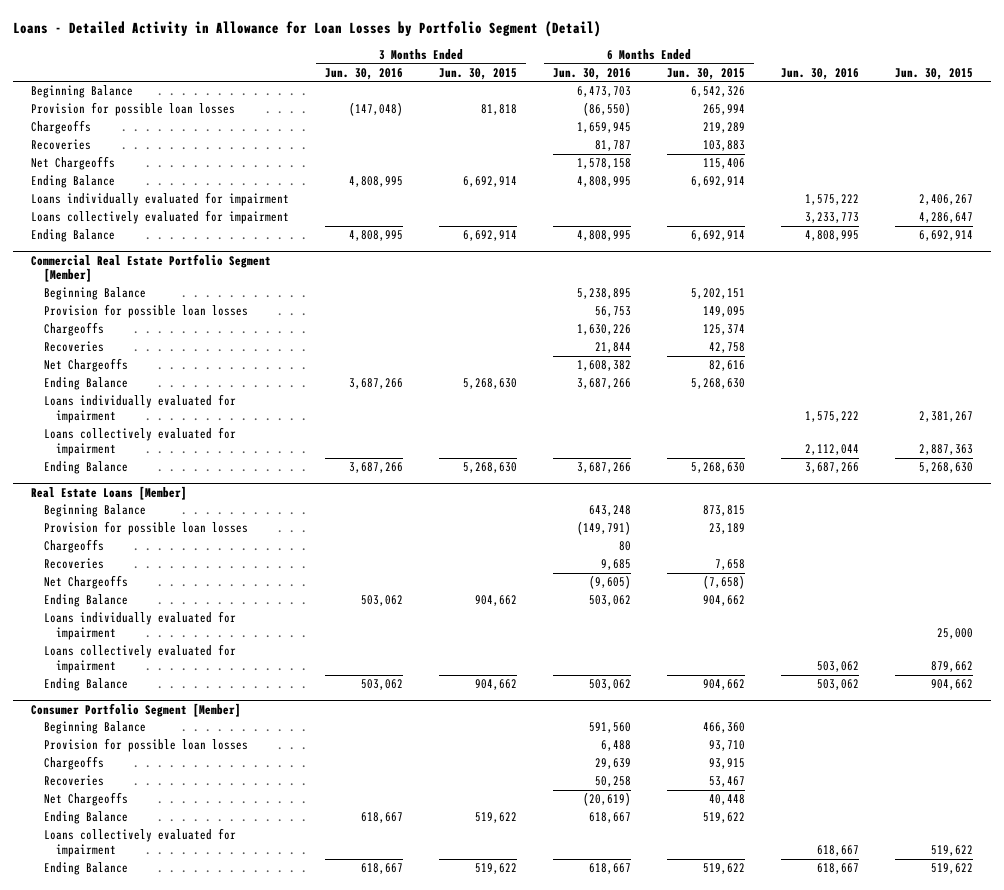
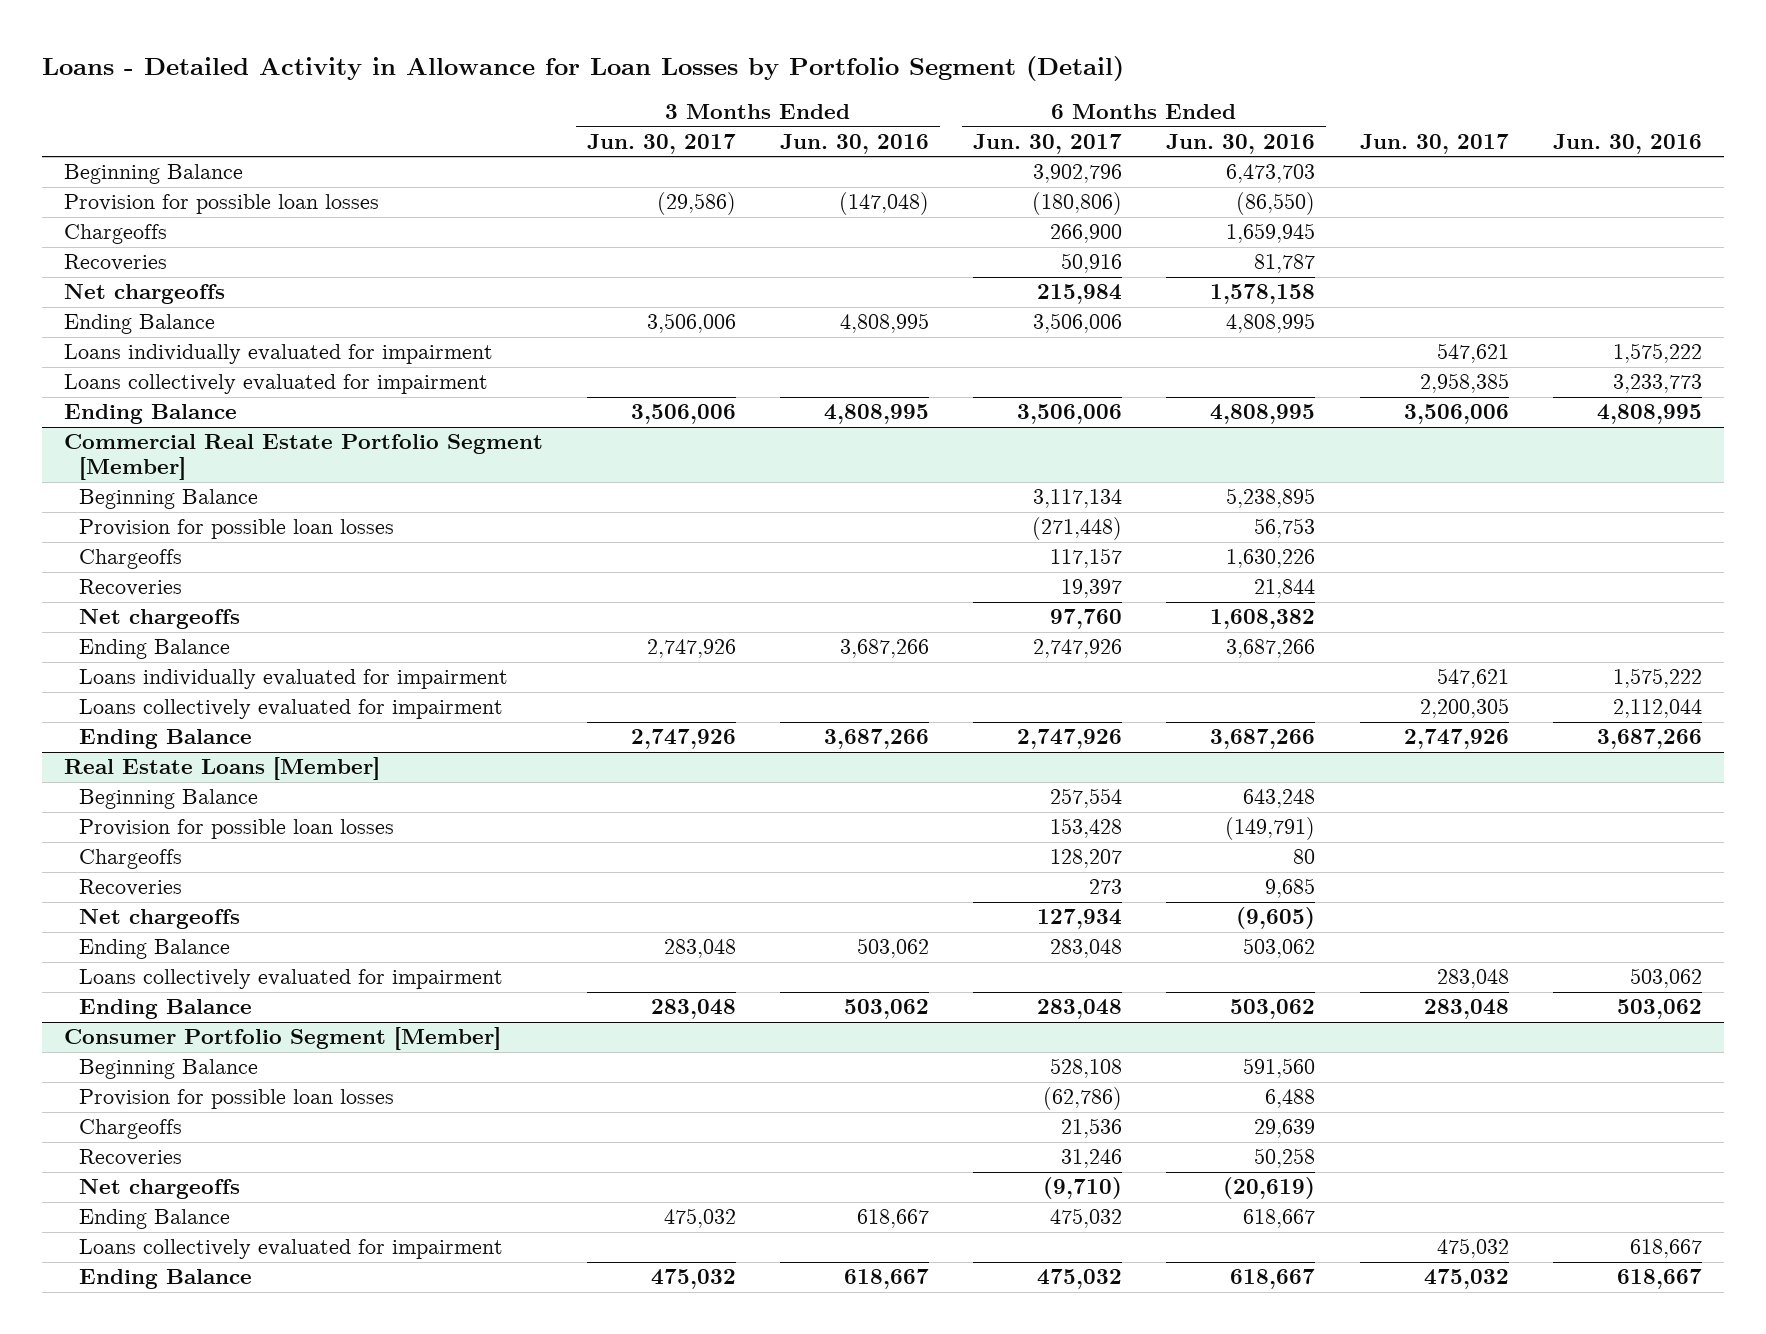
[439,67,518,80] Jun. 30, 2015 -> none
[667,67,746,80] Jun. 30, 2015 -> none
[895,67,974,80] Jun. 30, 2015 -> none
none -> [587,133,737,154] Jun. 30, 2017
none -> [973,133,1123,154] Jun. 30, 2017
none -> [1359,133,1509,154] Jun. 30, 2017
[31,156,116,171] Net Chargeoffs -> [63,284,225,305] Net chargeoffs
[43,358,128,373] Net Chargeoffs -> [79,609,241,630] Net chargeoffs
[43,575,128,590] Net Chargeoffs -> [79,909,241,930] Net chargeoffs
[43,611,236,641] Loans individually evaluated for impairment -> none
[43,792,128,807] Net Chargeoffs -> [79,1179,241,1200] Net chargeoffs

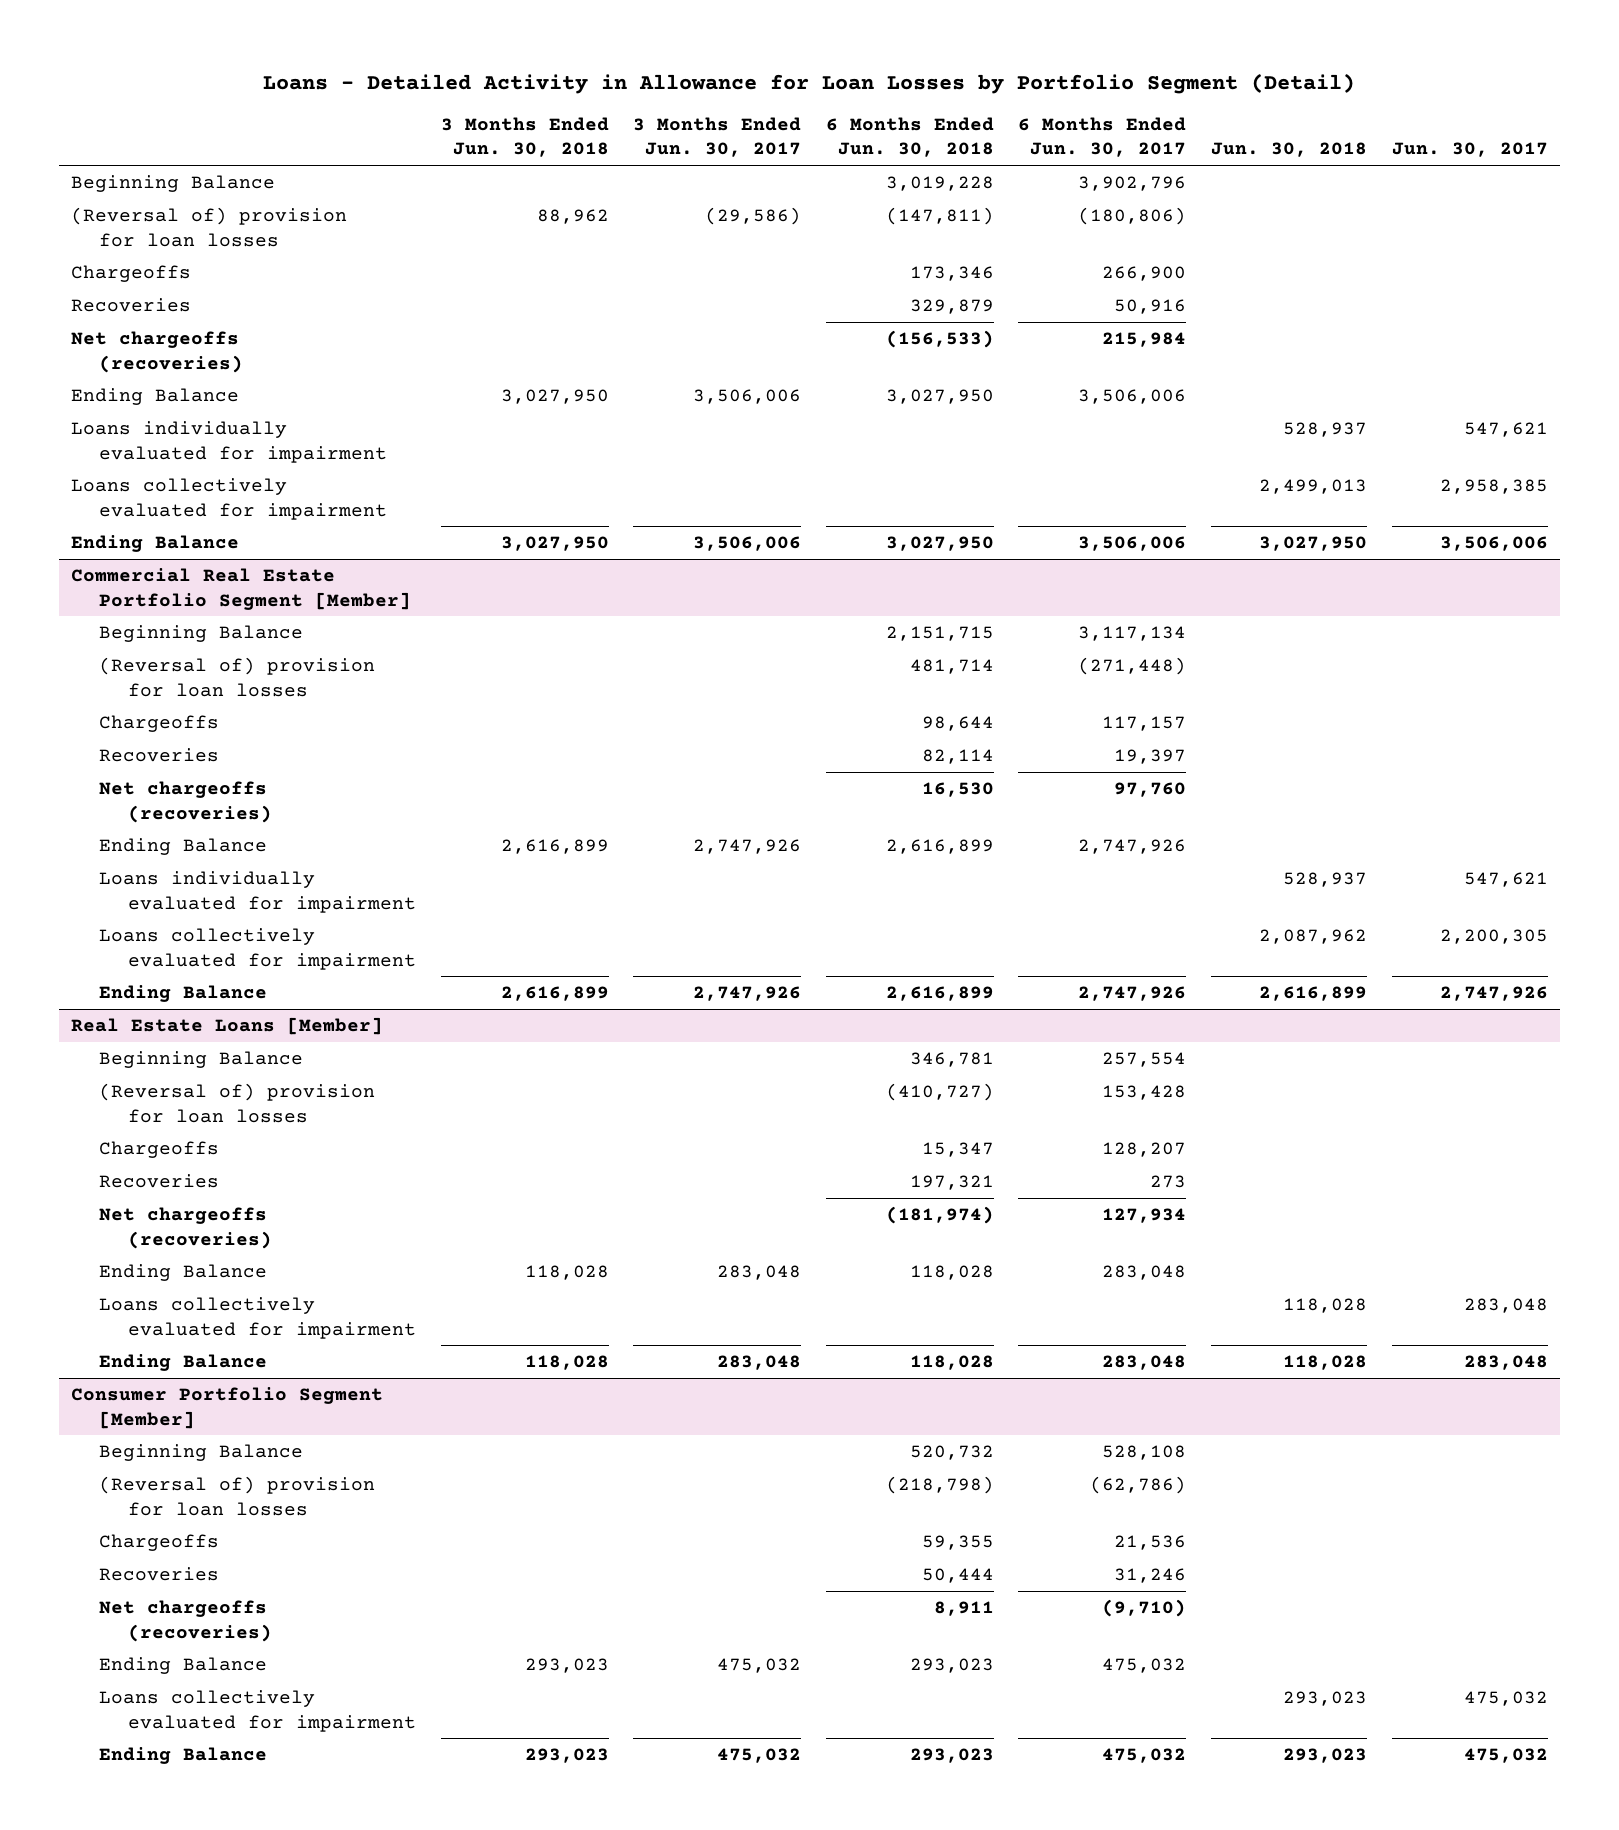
[780,133,930,154] Jun. 30, 2016 -> none
[1166,133,1316,154] Jun. 30, 2016 -> none
[1552,133,1702,154] Jun. 30, 2016 -> none
none -> [440,117,609,158] 3 Months Ended Jun. 30, 2018
none -> [825,117,994,158] 6 Months Ended Jun. 30, 2018
none -> [1211,142,1368,158] Jun. 30, 2018
[63,194,379,215] Provision for possible loan losses -> [70,207,347,247] (Reversal of) provision for loan losses
[63,284,225,305] Net chargeoffs -> [70,331,244,373] Net chargeoffs (recoveries)
[79,519,395,540] Provision for possible loan losses -> [99,657,376,697] (Reversal of) provision for loan losses
[79,609,241,630] Net chargeoffs -> [99,781,272,823] Net chargeoffs (recoveries)
[79,819,395,840] Provision for possible loan losses -> [99,1083,376,1123] (Reversal of) provision for loan losses
[79,909,241,930] Net chargeoffs -> [99,1207,272,1249] Net chargeoffs (recoveries)
[79,1089,395,1110] Provision for possible loan losses -> [99,1476,376,1516] (Reversal of) provision for loan losses
[79,1179,241,1200] Net chargeoffs -> [99,1600,272,1642] Net chargeoffs (recoveries)

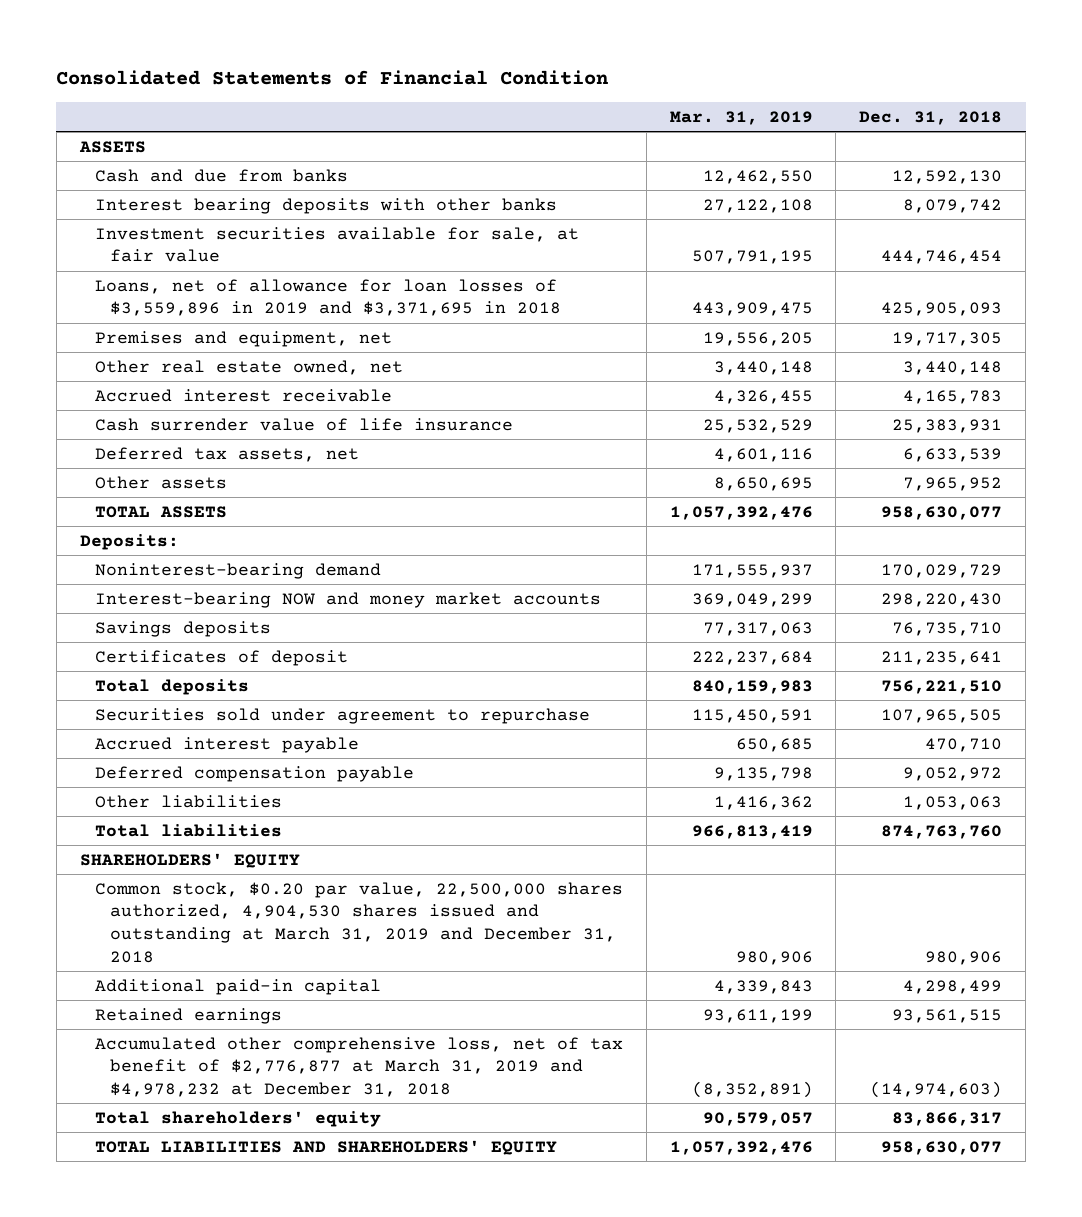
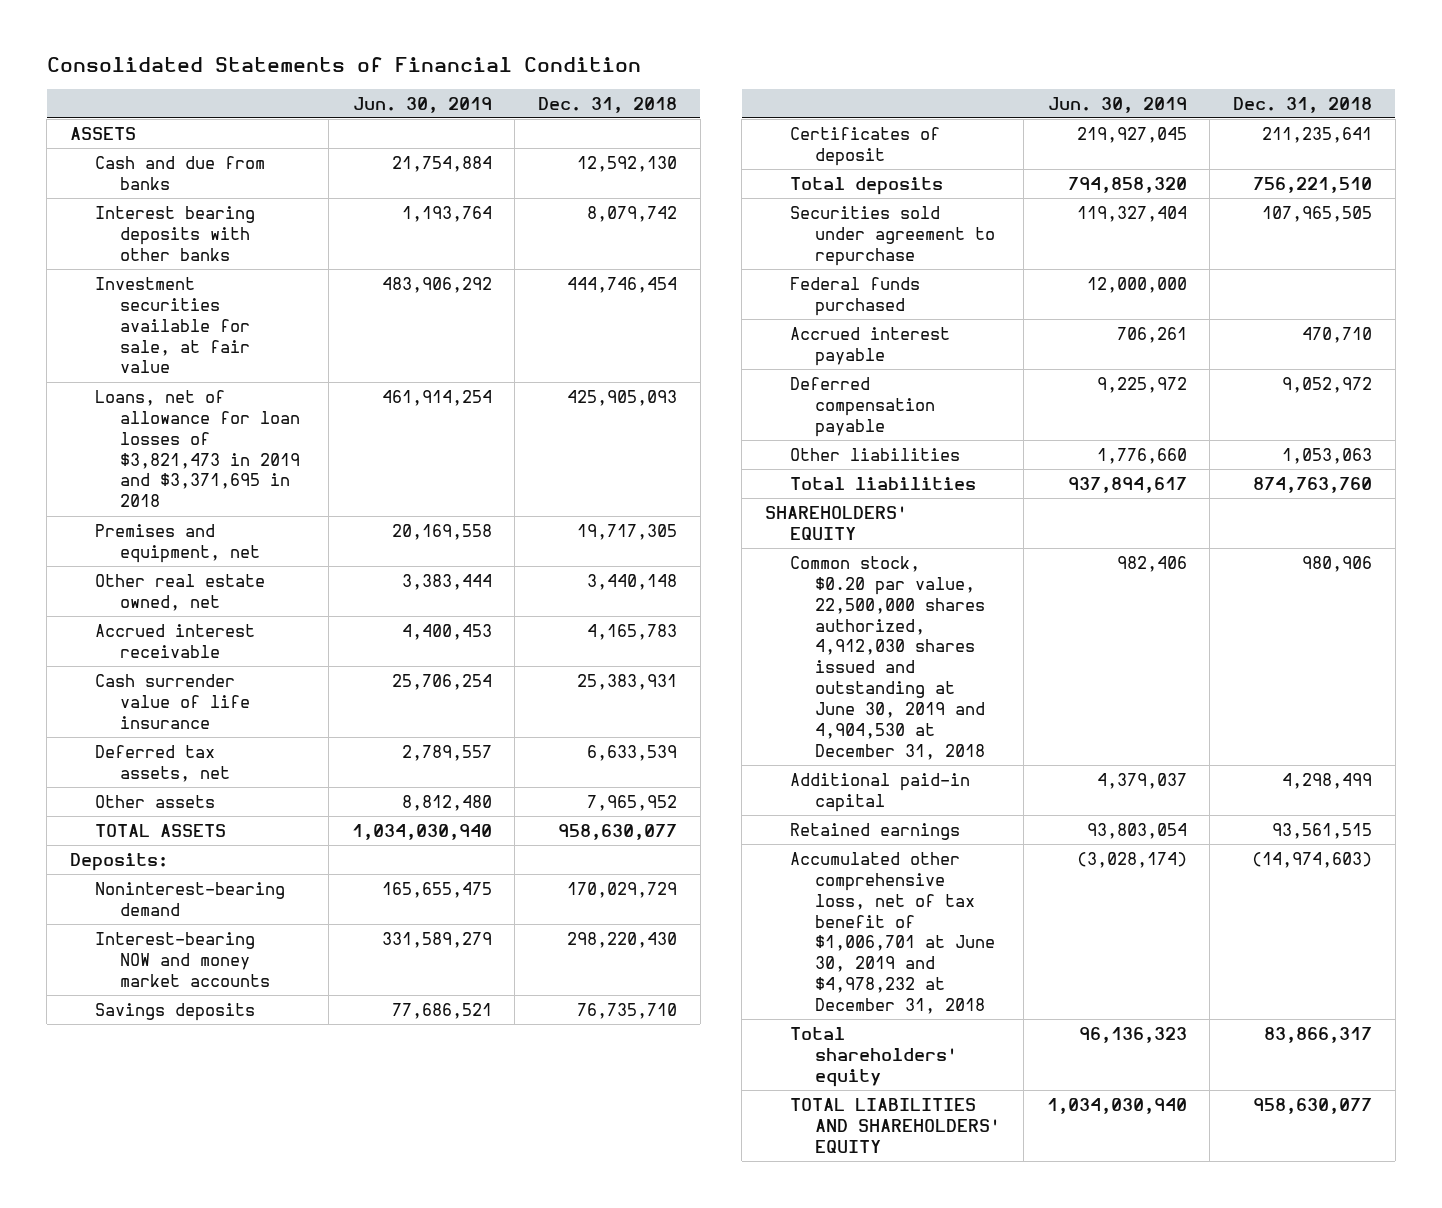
[669,110,813,125] Mar. 31, 2019 -> none
none -> [352,96,492,113] Jun. 30, 2019
[94,278,561,317] Loans, net of allowance for loan losses of $3,559,896 in 2019 and $3,371,695 in 2018 -> [94,389,301,508] Loans, net of allowance for loan losses of $3,821,473 in 2019 and $3,371,695 in 2018
none -> [790,276,921,316] Federal funds purchased
[94,881,623,964] Common stock, $0.20 par value, 22,500,000 shares authorized, 4,904,530 shares issued and outstanding at March 31, 2019 and December 31, 2018 -> [790,555,986,761] Common stock, $0.20 par value, 22,500,000 shares authorized, 4,912,030 shares issued and outstanding at June 30, 2019 and 4,904,530 at December 31, 2018
[94,1036,623,1098] Accumulated other comprehensive loss, net of tax benefit of $2,776,877 at March 31, 2019 and $4,978,232 at December 31, 2018 -> [790,851,996,1015] Accumulated other comprehensive loss, net of tax benefit of $1,006,701 at June 30, 2019 and $4,978,232 at December 31, 2018

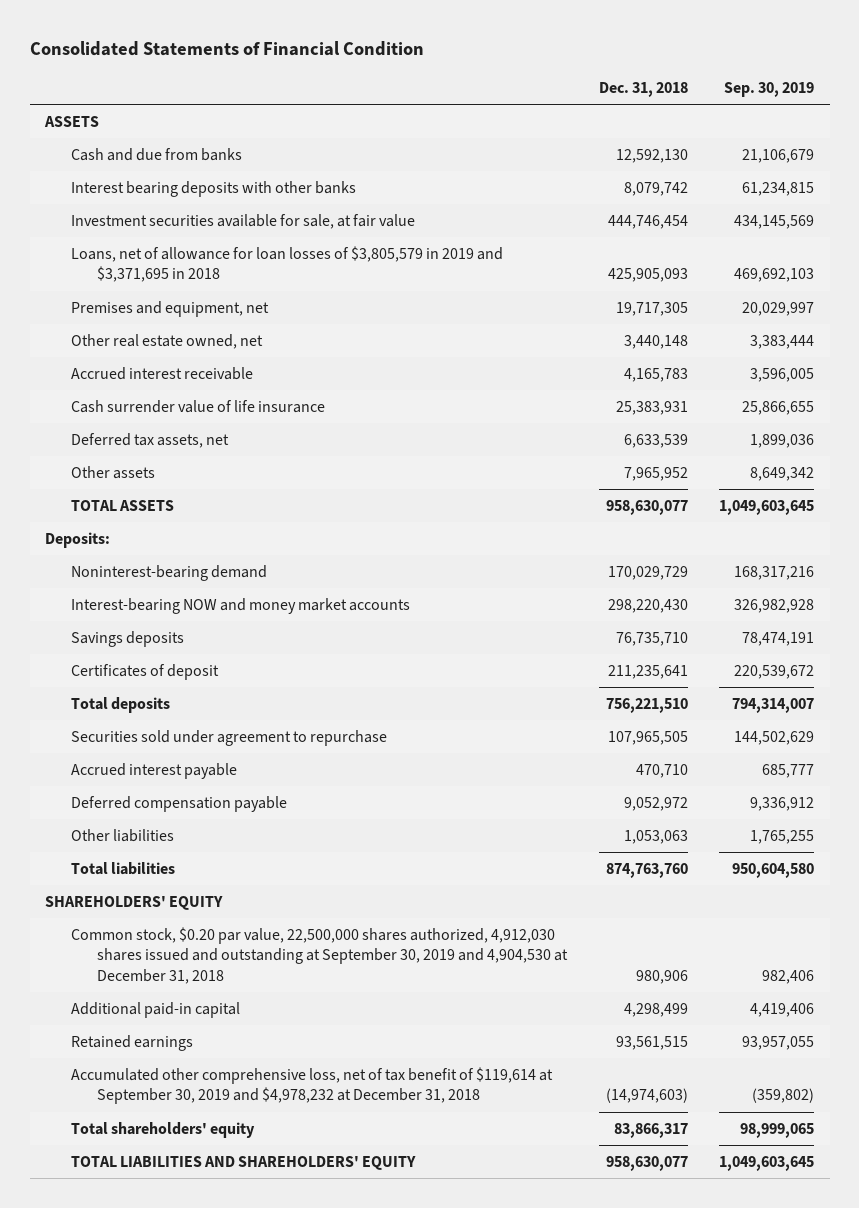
[352,96,492,113] Jun. 30, 2019 -> none
none -> [723,81,814,97] Sep. 30, 2019
[94,389,301,508] Loans, net of allowance for loan losses of $3,821,473 in 2019 and $3,371,695 in 2018 -> [71,245,504,283] Loans, net of allowance for loan losses of $3,805,579 in 2019 and $3,371,695 in 2018
[790,276,921,316] Federal funds purchased -> none
[790,555,986,761] Common stock, $0.20 par value, 22,500,000 shares authorized, 4,912,030 shares issued and outstanding at June 30, 2019 and 4,904,530 at December 31, 2018 -> [71,926,569,985] Common stock, $0.20 par value, 22,500,000 shares authorized, 4,912,030 shares issued and outstanding at September 30, 2019 and 4,904,530 at December 31, 2018
[790,851,996,1015] Accumulated other comprehensive loss, net of tax benefit of $1,006,701 at June 30, 2019 and $4,978,232 at December 31, 2018 -> [71,1066,554,1105] Accumulated other comprehensive loss, net of tax benefit of $119,614 at September 30, 2019 and $4,978,232 at December 31, 2018

